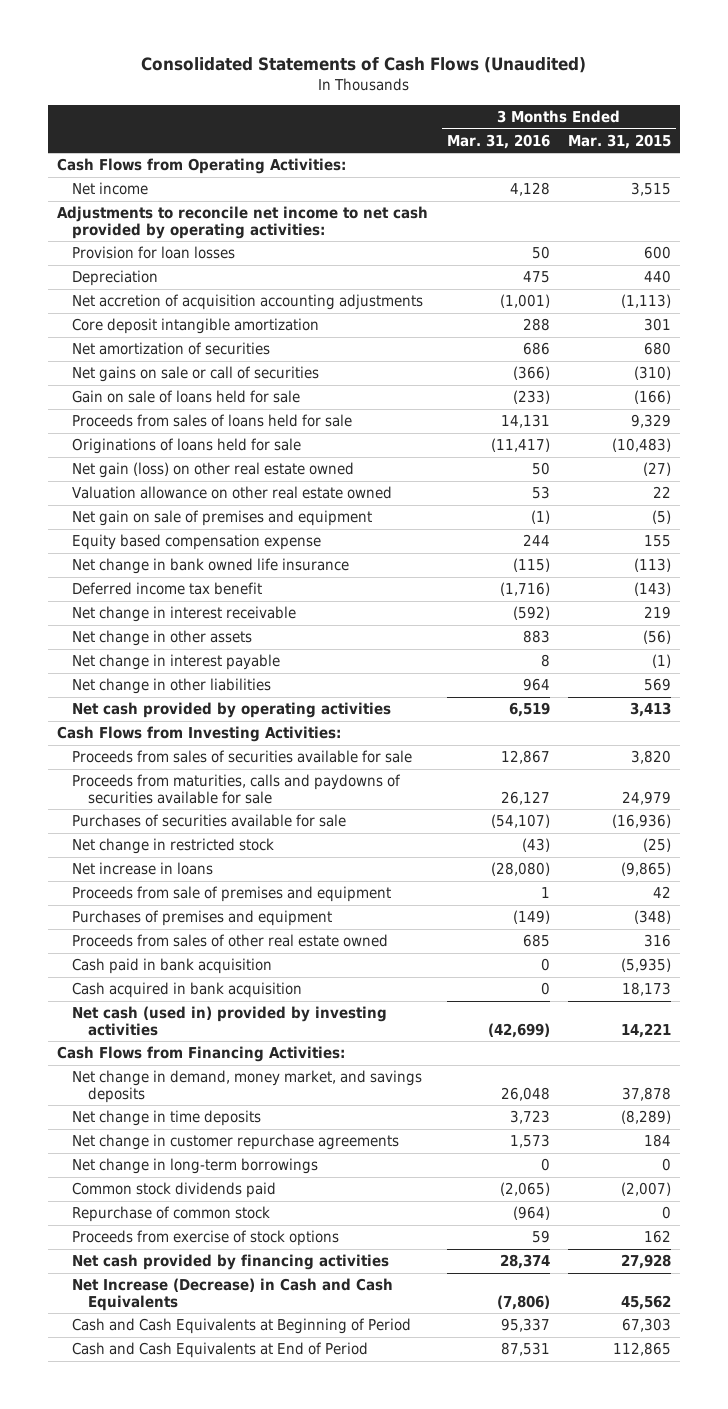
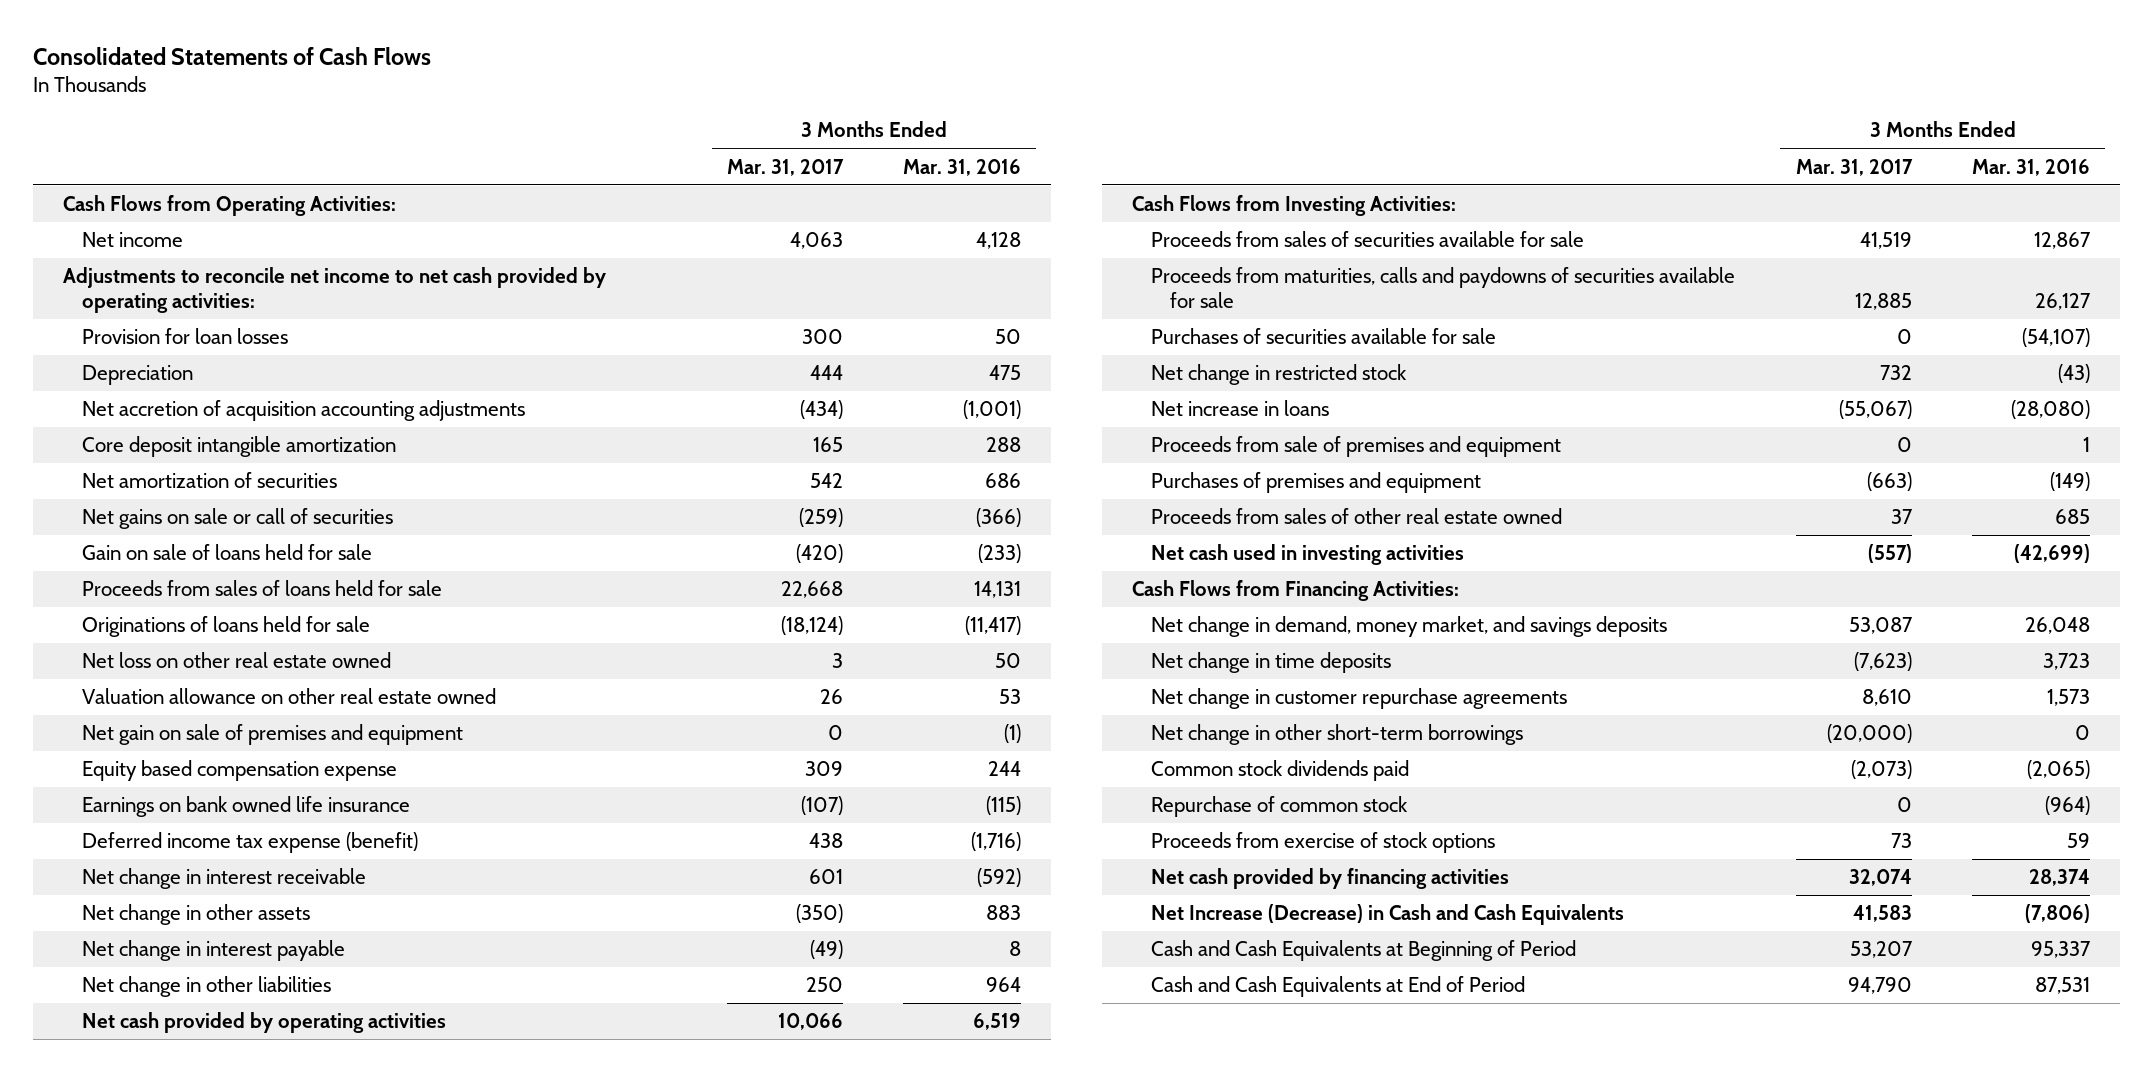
[141,57,587,74] Consolidated Statements of Cash Flows (Unaudited) -> [33,46,432,65] Consolidated Statements of Cash Flows
[568,133,672,149] Mar. 31, 2015 -> none
none -> [726,158,844,176] Mar. 31, 2017
[72,462,355,479] Net gain (loss) on other real estate owned -> [82,652,392,669] Net loss on other real estate owned
[72,558,350,575] Net change in bank owned life insurance -> [82,796,411,818] Earnings on bank owned life insurance
[72,582,263,596] Deferred income tax benefit -> [82,832,419,854] Deferred income tax expense (benefit)
[72,958,273,975] Cash paid in bank acquisition -> none
[72,982,303,999] Cash acquired in bank acquisition -> none
[72,1006,388,1036] Net cash (used in) provided by investing activities -> [1151,544,1465,566] Net cash used in investing activities
[72,1158,319,1175] Net change in long-term borrowings -> [1151,724,1524,746] Net change in other short-term borrowings

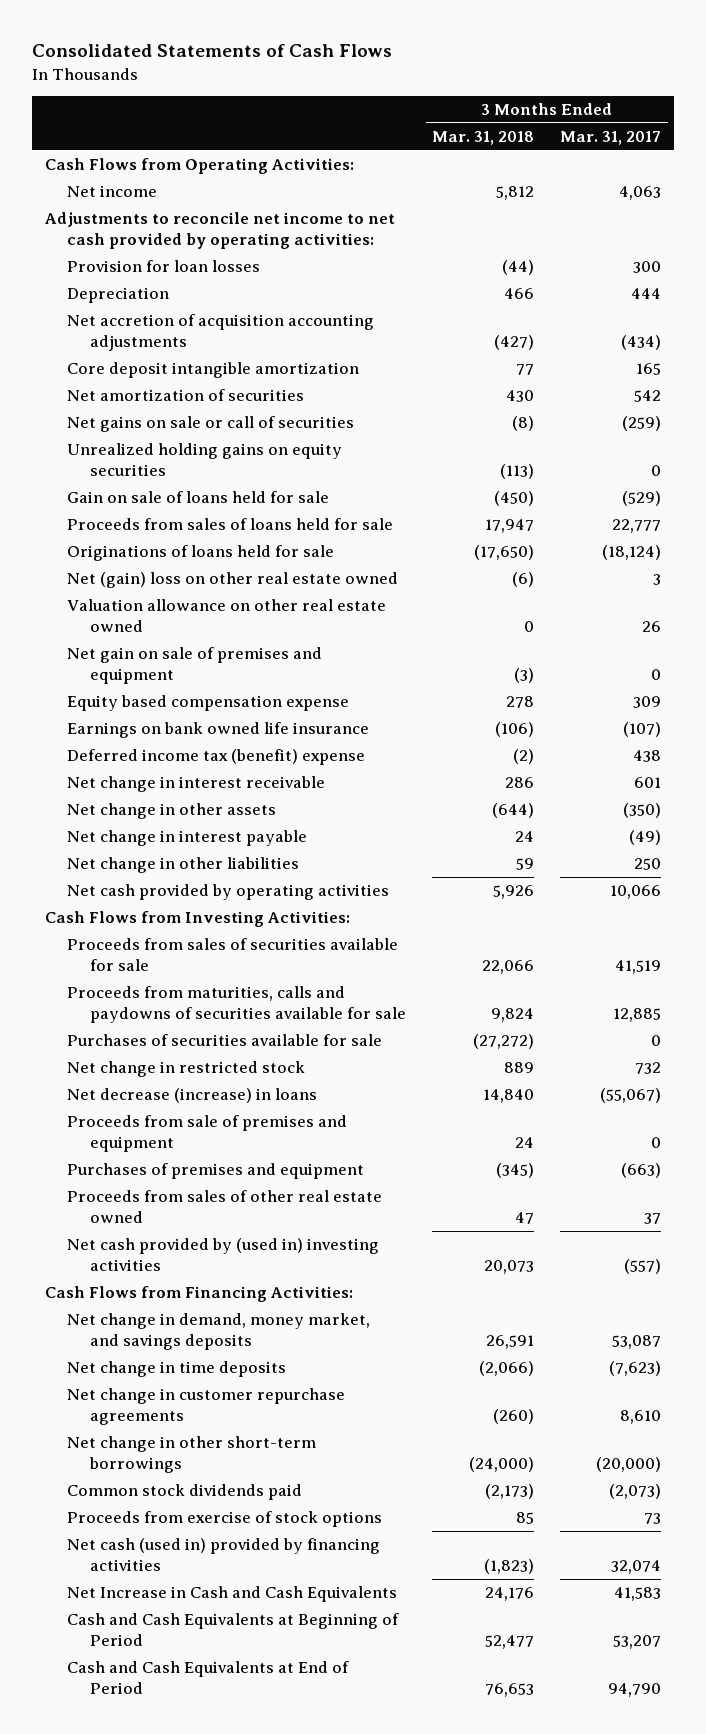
[903,158,1022,176] Mar. 31, 2016 -> none
none -> [432,131,535,146] Mar. 31, 2018
none -> [67,443,343,477] Unrealized holding gains on equity securities
[795,544,843,564] (420) -> [622,491,662,507] (529)
[780,581,843,599] 22,668 -> [612,519,662,534] 22,777
[82,652,392,669] Net loss on other real estate owned -> [67,572,399,589] Net (gain) loss on other real estate owned
[82,832,419,854] Deferred income tax expense (benefit) -> [67,749,366,766] Deferred income tax (benefit) expense
[1151,400,1330,417] Net increase in loans -> [67,1088,318,1104] Net decrease (increase) in loans
[1151,544,1465,566] Net cash used in investing activities -> [67,1238,380,1272] Net cash provided by (used in) investing activities
[1151,796,1409,818] Repurchase of common stock -> none
[1151,868,1510,890] Net cash provided by financing activities -> [67,1538,381,1572] Net cash (used in) provided by financing activities
[1151,904,1625,926] Net Increase (Decrease) in Cash and Cash Equivalents -> [67,1586,398,1603] Net Increase in Cash and Cash Equivalents

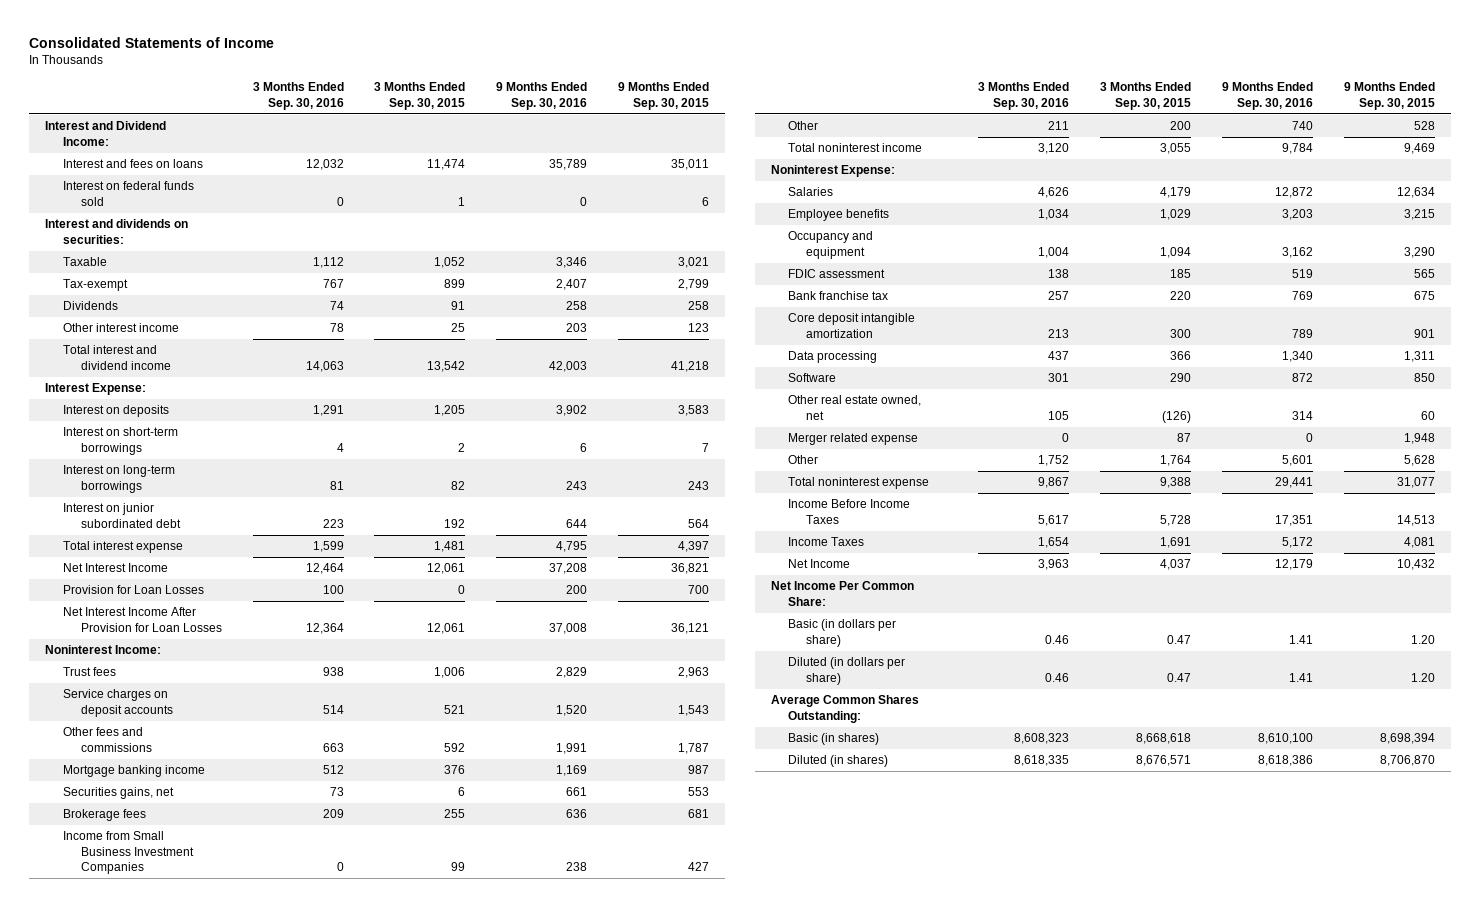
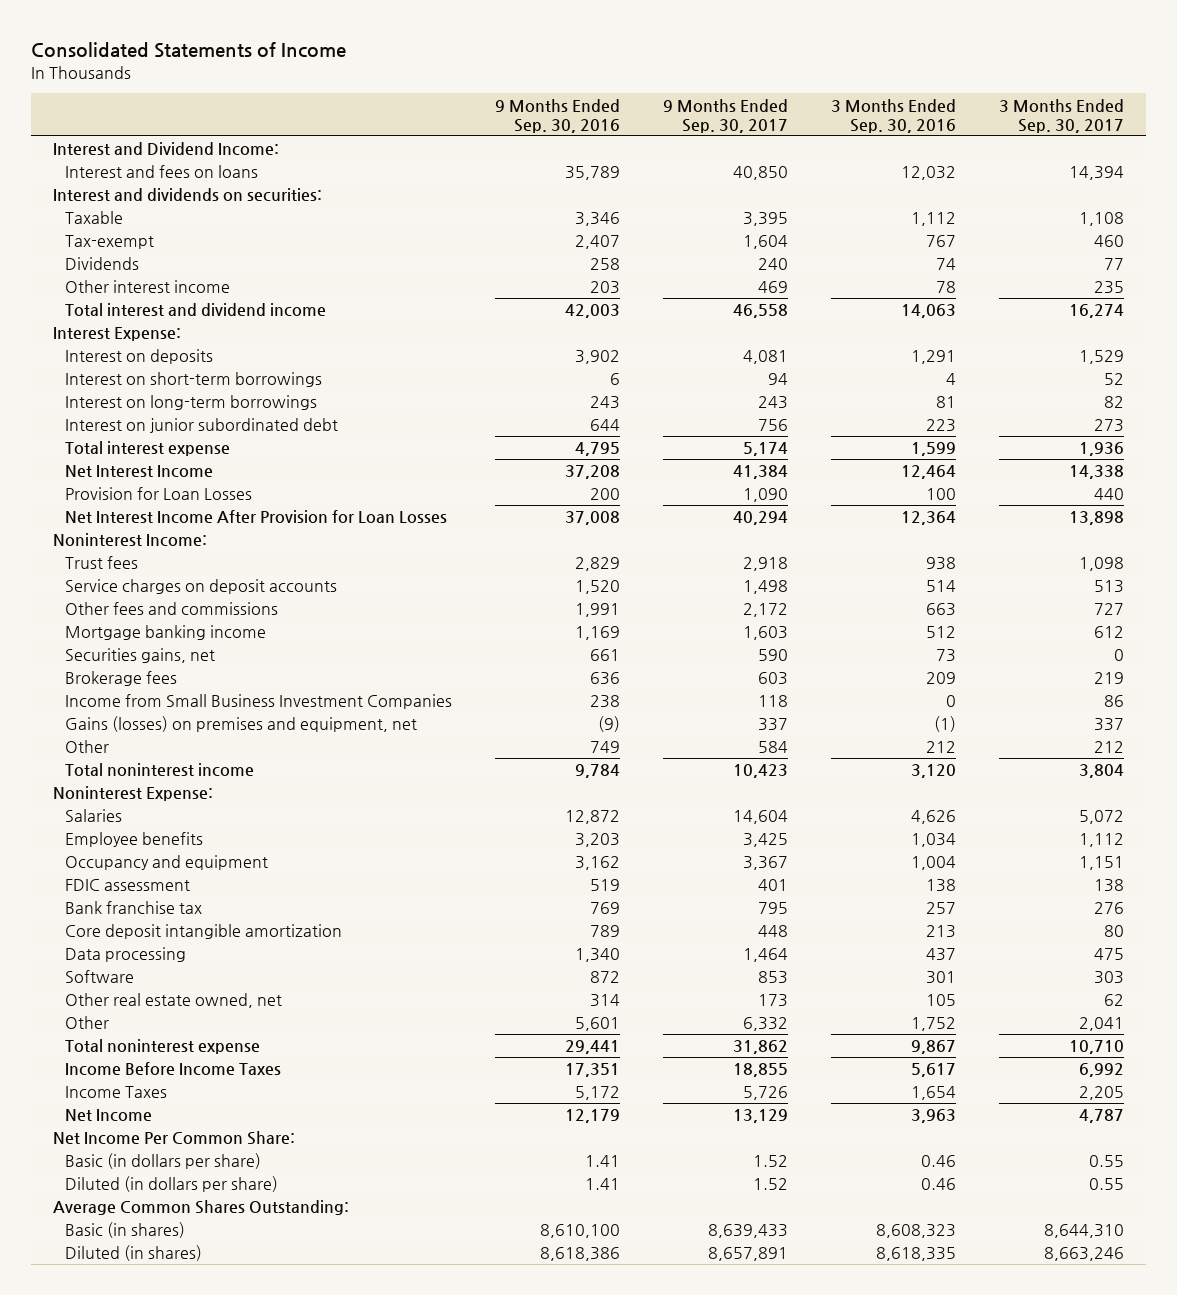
[374,82,466,111] 3 Months Ended Sep. 30, 2015 -> none
[618,82,710,111] 9 Months Ended Sep. 30, 2015 -> none
none -> [663,98,789,133] 9 Months Ended Sep. 30, 2017
none -> [999,98,1125,133] 3 Months Ended Sep. 30, 2017
[62,181,194,206] Interest on federal funds sold -> none
none -> [65,716,418,733] Gains (losses) on premises and equipment, net
[1048,121,1070,131] 211 -> [926,741,957,754] 212
[1292,121,1314,131] 740 -> [590,741,621,754] 749
[788,433,919,446] Merger related expense -> none

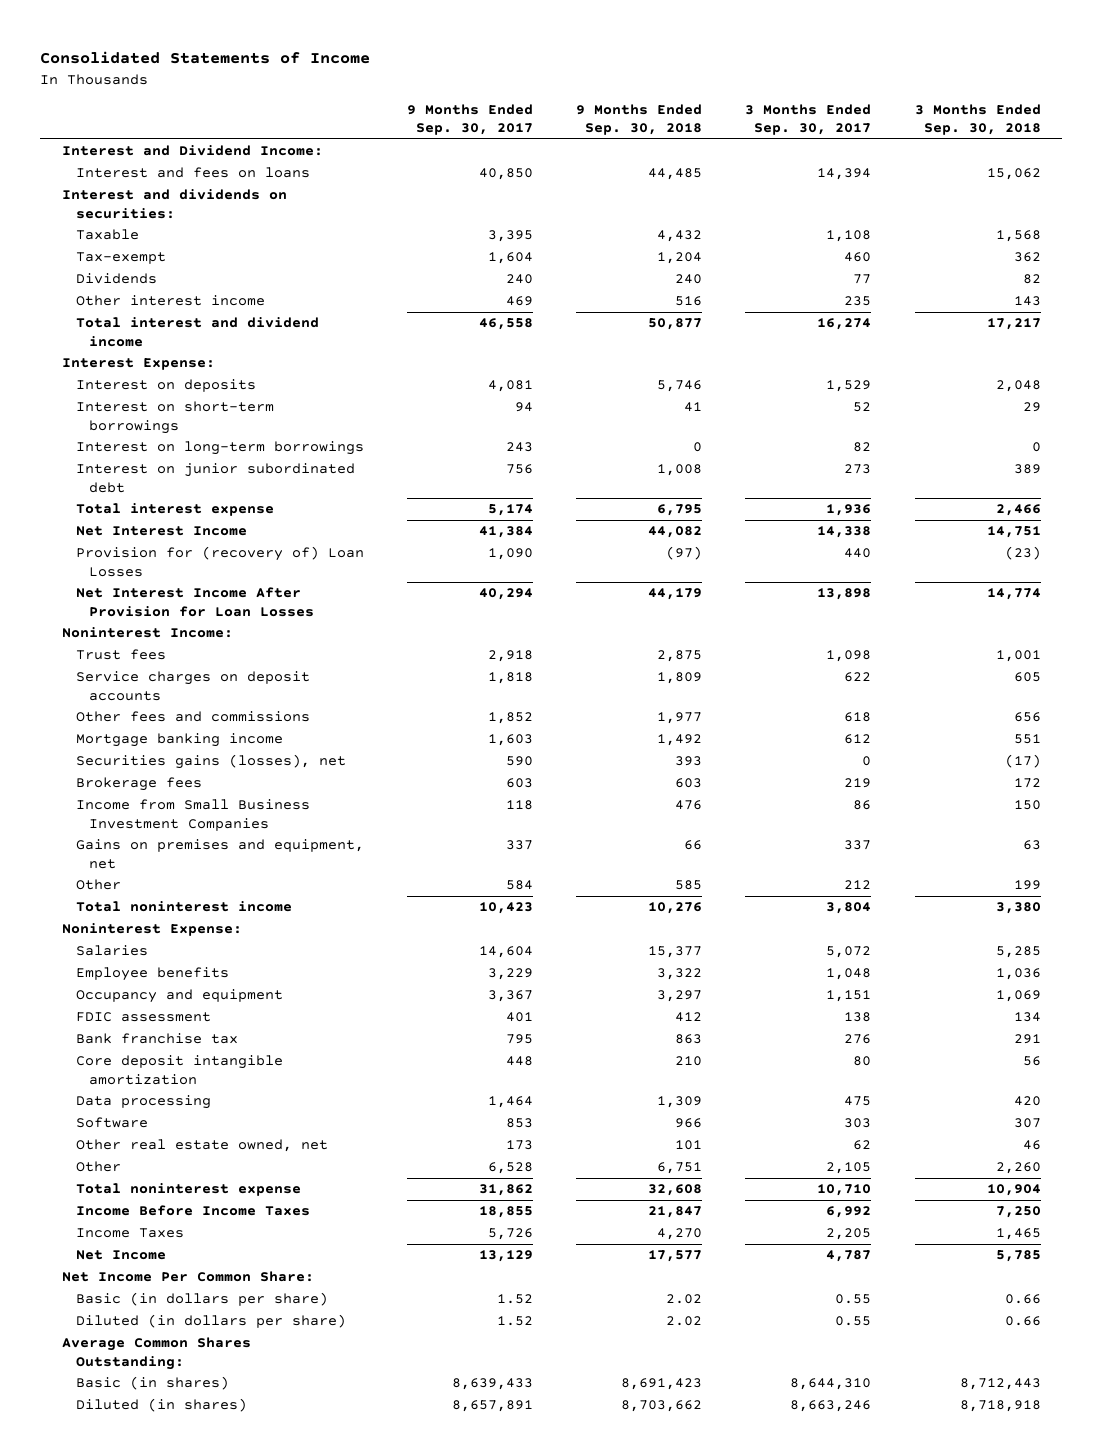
[495,98,621,133] 9 Months Ended Sep. 30, 2016 -> none
[831,98,957,133] 3 Months Ended Sep. 30, 2016 -> none
none -> [576,103,703,136] 9 Months Ended Sep. 30, 2018
none -> [914,103,1041,136] 3 Months Ended Sep. 30, 2018
[65,487,253,501] Provision for Loan Losses -> [75,546,364,577] Provision for (recovery of) Loan Losses
[743,580,789,595] 1,498 -> [487,672,533,685] 1,818
[1094,580,1125,594] 513 -> [844,672,872,683] 622
[743,603,789,618] 2,172 -> [487,712,533,725] 1,852
[1094,603,1125,616] 727 -> [844,712,872,723] 618
[65,648,216,664] Securities gains, net -> [75,754,346,770] Securities gains (losses), net
[65,716,418,733] Gains (losses) on premises and equipment, net -> [75,839,364,869] Gains on premises and equipment, net
[743,833,789,848] 3,425 -> [487,968,533,981] 3,229
[1079,833,1125,848] 1,112 -> [826,968,872,981] 1,048
[743,1017,789,1032] 6,332 -> [487,1162,533,1175] 6,528
[1079,1017,1125,1032] 2,041 -> [826,1162,872,1175] 2,105

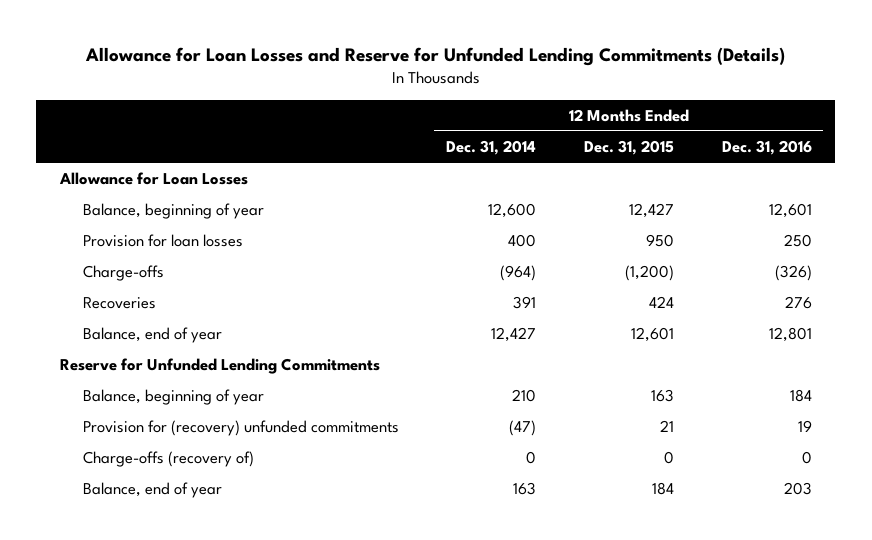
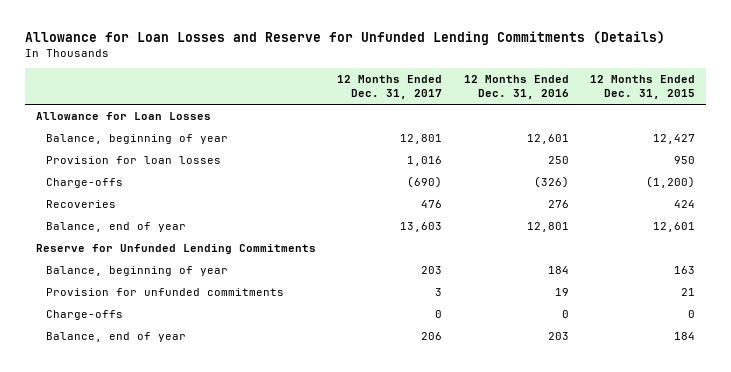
[446,139,537,155] Dec. 31, 2014 -> none
none -> [337,75,443,100] 12 Months Ended Dec. 31, 2017
[82,419,399,436] Provision for (recovery) unfunded commitments -> [45,288,284,297] Provision for unfunded commitments
[82,450,254,467] Charge-offs (recovery of) -> [45,310,123,321] Charge-offs

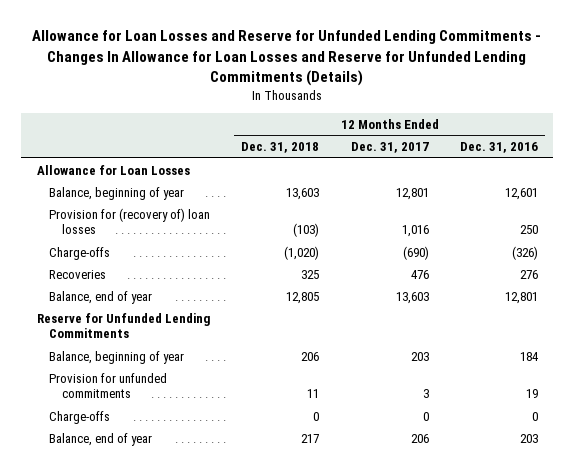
[25,31,666,46] Allowance for Loan Losses and Reserve for Unfunded Lending Commitments (Details) -> [32,30,542,87] Allowance for Loan Losses and Reserve for Unfunded Lending Commitments - Changes In Allowance for Loan Losses and Reserve for Unfunded Lending Commitments (Details)
[590,75,696,100] 12 Months Ended Dec. 31, 2015 -> none
none -> [241,142,320,154] Dec. 31, 2018
[45,156,221,165] Provision for loan losses -> [49,207,211,235] Provision for (recovery of) loan losses

